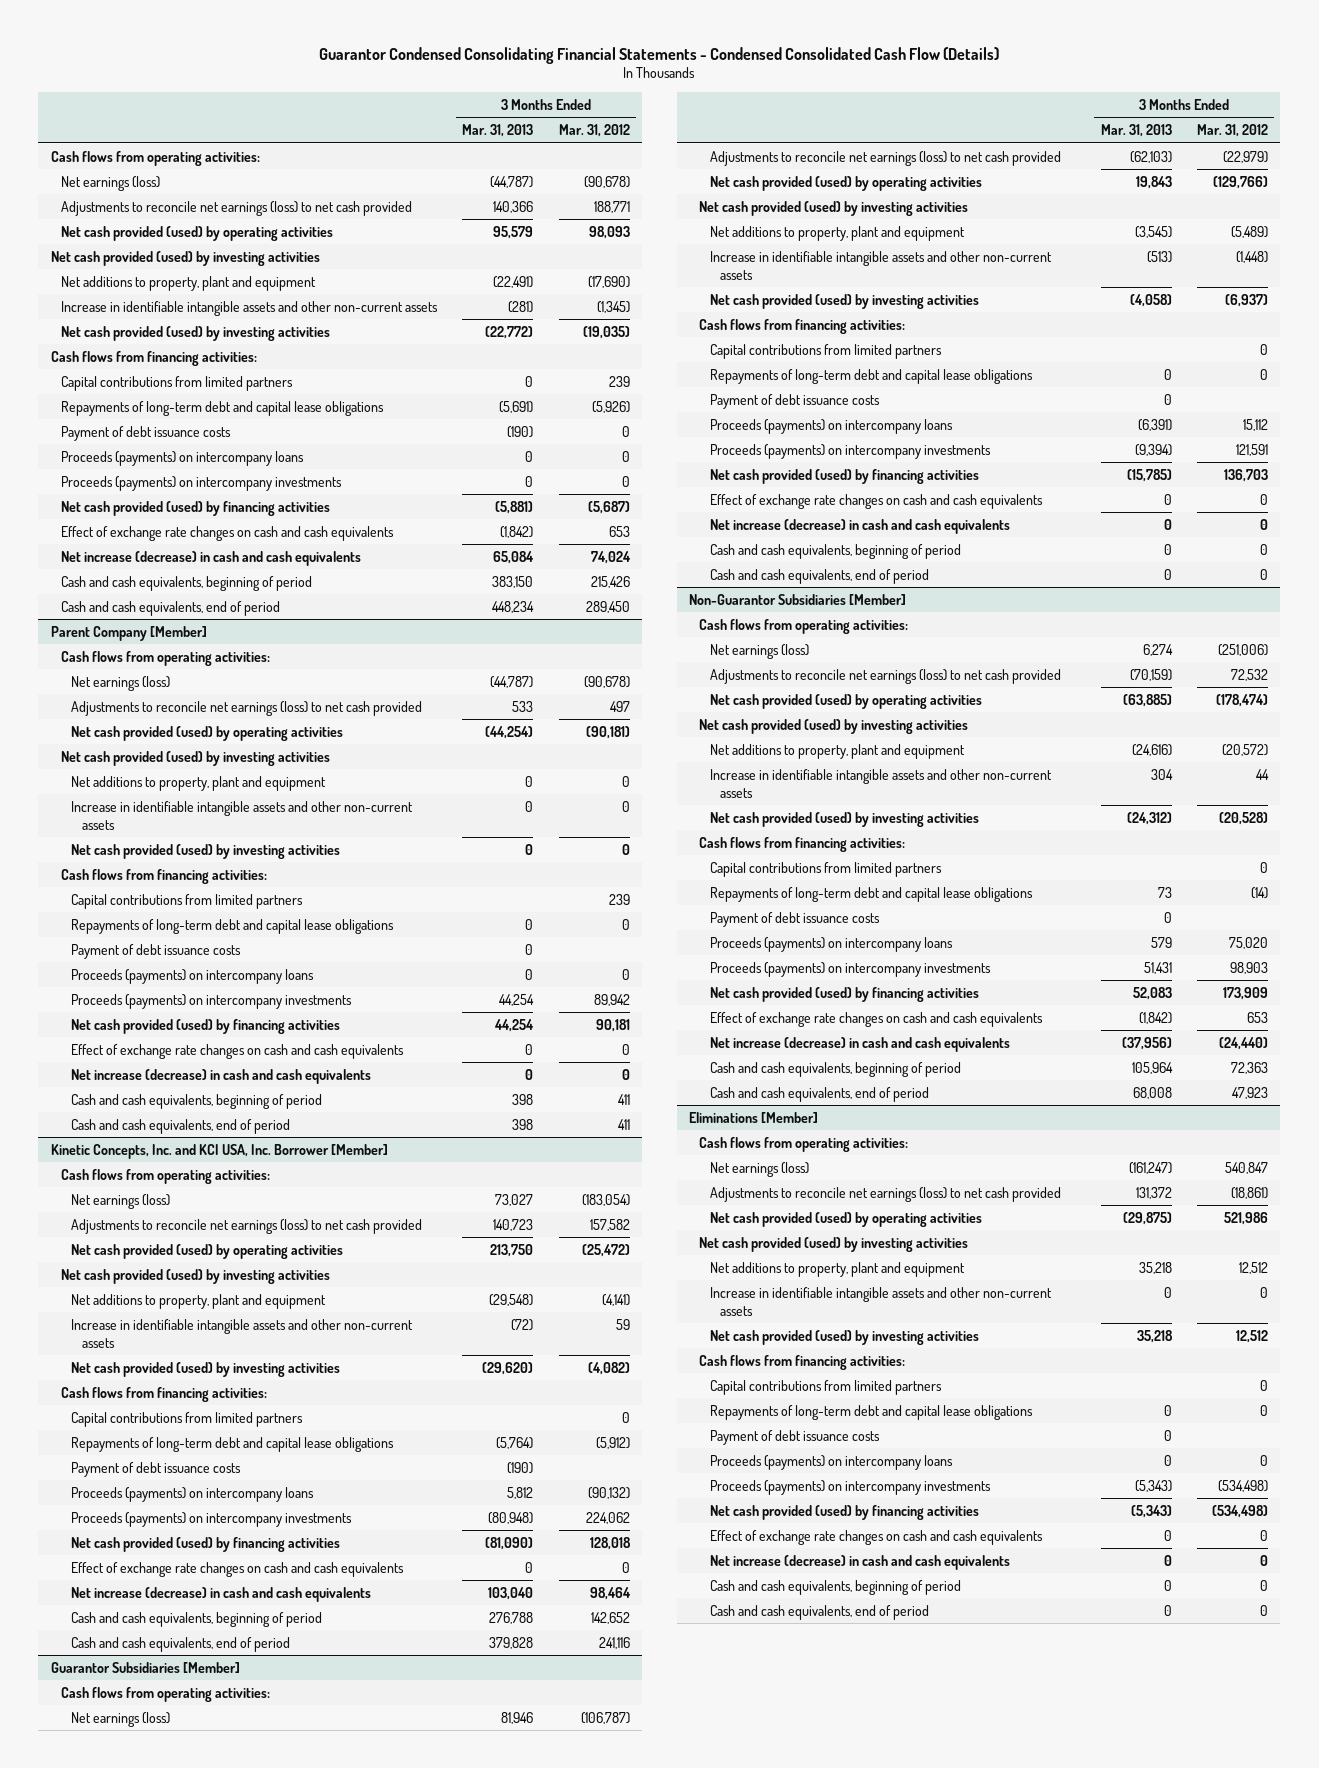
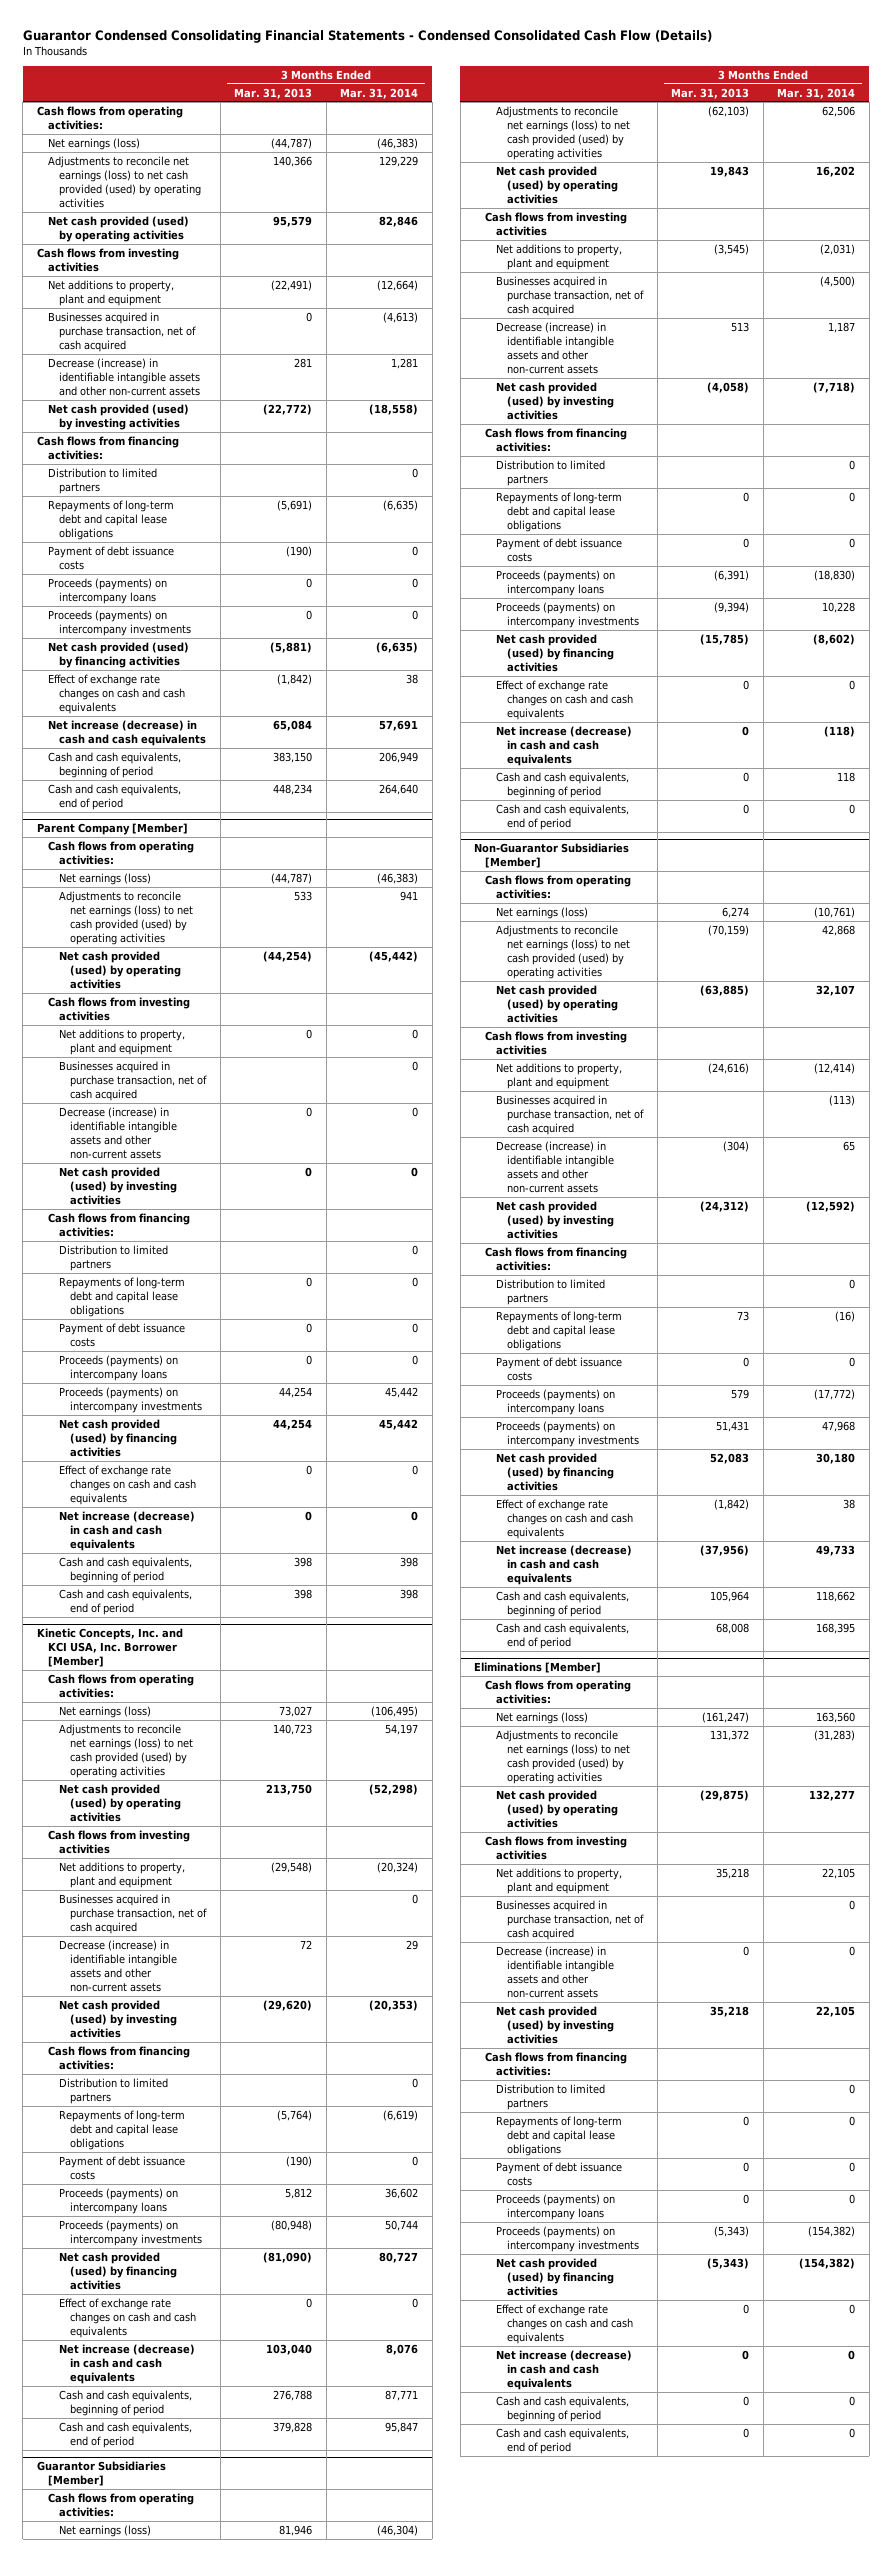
[558,124,630,138] Mar. 31, 2012 -> none
none -> [340,87,419,99] Mar. 31, 2014
[61,200,413,216] Adjustments to reconcile net earnings (loss) to net cash provided -> [48,155,202,208] Adjustments to reconcile net earnings (loss) to net cash provided (used) by operating activities
[50,250,320,266] Net cash provided (used) by investing activities -> [36,247,179,272] Cash flows from investing activities
none -> [48,311,197,352] Businesses acquired in purchase transaction, net of cash acquired
[61,300,439,316] Increase in identifiable intangible assets and other non-current assets -> [48,357,201,396] Decrease (increase) in identifiable intangible assets and other non-current assets
[508,300,534,313] (281) -> [294,357,313,368] 281
[61,375,294,391] Capital contributions from limited partners -> none
none -> [48,467,158,494] Distribution to limited partners
[71,700,423,716] Adjustments to reconcile net earnings (loss) to net cash provided -> [59,890,194,945] Adjustments to reconcile net earnings (loss) to net cash provided (used) by operating activities
[61,750,331,766] Net cash provided (used) by investing activities -> [48,996,191,1021] Cash flows from investing activities
none -> [59,1060,208,1101] Businesses acquired in purchase transaction, net of cash acquired
[71,800,414,830] Increase in identifiable intangible assets and other non-current assets -> [59,1106,178,1159] Decrease (increase) in identifiable intangible assets and other non-current assets
[71,893,304,909] Capital contributions from limited partners -> none
none -> [59,1244,169,1271] Distribution to limited partners
[71,1218,423,1234] Adjustments to reconcile net earnings (loss) to net cash provided -> [59,1723,194,1778] Adjustments to reconcile net earnings (loss) to net cash provided (used) by operating activities
[61,1268,331,1284] Net cash provided (used) by investing activities -> [48,1829,191,1854] Cash flows from investing activities
none -> [59,1893,208,1934] Businesses acquired in purchase transaction, net of cash acquired
[71,1318,414,1348] Increase in identifiable intangible assets and other non-current assets -> [59,1939,178,1992] Decrease (increase) in identifiable intangible assets and other non-current assets
[511,1318,534,1331] (72) -> [300,1939,313,1949] 72
[71,1411,304,1427] Capital contributions from limited partners -> none
none -> [59,2077,169,2104] Distribution to limited partners
[709,150,1061,166] Adjustments to reconcile net earnings (loss) to net cash provided -> [496,105,631,160] Adjustments to reconcile net earnings (loss) to net cash provided (used) by operating activities
[699,200,969,216] Net cash provided (used) by investing activities -> [485,211,628,236] Cash flows from investing activities
none -> [496,275,645,316] Businesses acquired in purchase transaction, net of cash acquired
[709,250,1052,280] Increase in identifiable intangible assets and other non-current assets -> [496,321,615,374] Decrease (increase) in identifiable intangible assets and other non-current assets
[1146,250,1172,263] (513) -> [731,321,750,332] 513
[709,343,942,359] Capital contributions from limited partners -> none
none -> [496,459,606,486] Distribution to limited partners
[709,668,1061,684] Adjustments to reconcile net earnings (loss) to net cash provided -> [496,924,631,979] Adjustments to reconcile net earnings (loss) to net cash provided (used) by operating activities
[699,718,969,734] Net cash provided (used) by investing activities -> [485,1030,628,1055] Cash flows from investing activities
none -> [496,1094,645,1135] Businesses acquired in purchase transaction, net of cash acquired
[709,768,1052,798] Increase in identifiable intangible assets and other non-current assets -> [496,1140,615,1193] Decrease (increase) in identifiable intangible assets and other non-current assets
[1150,768,1173,780] 304 -> [723,1140,750,1152] (304)
[709,861,942,877] Capital contributions from limited partners -> none
none -> [496,1278,606,1305] Distribution to limited partners
[709,1186,1061,1202] Adjustments to reconcile net earnings (loss) to net cash provided -> [496,1729,631,1784] Adjustments to reconcile net earnings (loss) to net cash provided (used) by operating activities
[699,1236,969,1252] Net cash provided (used) by investing activities -> [485,1835,628,1860] Cash flows from investing activities
none -> [496,1899,645,1940] Businesses acquired in purchase transaction, net of cash acquired
[709,1286,1052,1316] Increase in identifiable intangible assets and other non-current assets -> [496,1945,615,1998] Decrease (increase) in identifiable intangible assets and other non-current assets
[709,1379,942,1395] Capital contributions from limited partners -> none
none -> [496,2083,606,2110] Distribution to limited partners

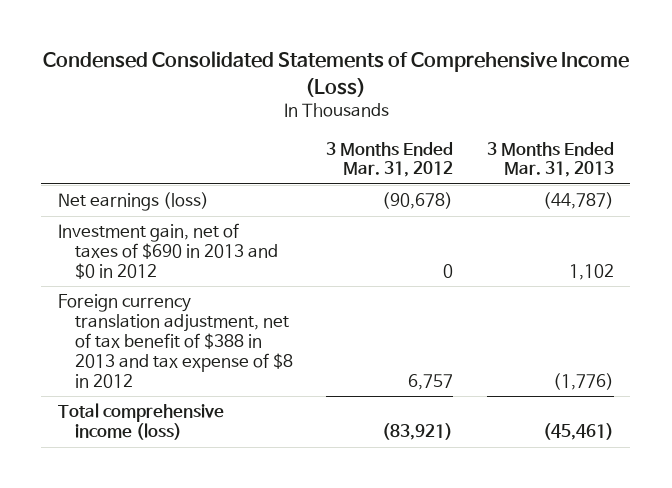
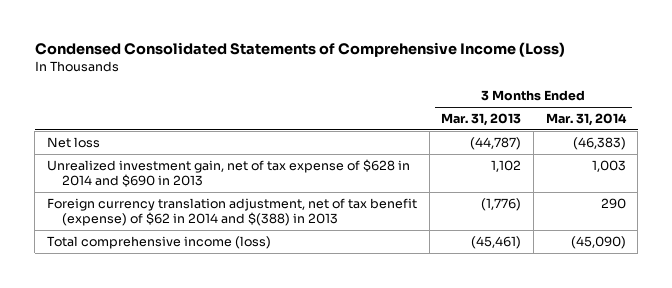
[326,141,454,178] 3 Months Ended Mar. 31, 2012 -> none
none -> [545,113,627,127] Mar. 31, 2014
[58,192,210,212] Net earnings (loss) -> [46,137,100,149] Net loss
[58,223,278,280] Investment gain, net of taxes of $690 in 2013 and $0 in 2012 -> [46,159,410,188] Unrealized investment gain, net of tax expense of $628 in 2014 and $690 in 2013
[58,294,293,388] Foreign currency translation adjustment, net of tax benefit of $388 in 2013 and tax expense of $8 in 2012 -> [46,198,417,227] Foreign currency translation adjustment, net of tax benefit (expense) of $62 in 2014 and $(388) in 2013

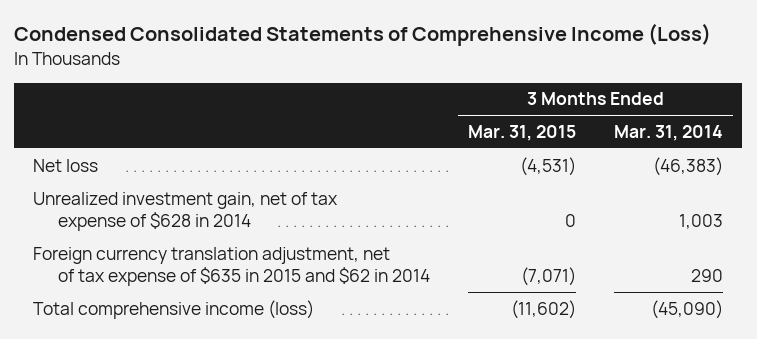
[441,113,522,127] Mar. 31, 2013 -> none
none -> [467,124,576,141] Mar. 31, 2015
[46,159,410,188] Unrealized investment gain, net of tax expense of $628 in 2014 and $690 in 2013 -> [33,191,339,231] Unrealized investment gain, net of tax expense of $628 in 2014
[46,198,417,227] Foreign currency translation adjustment, net of tax benefit (expense) of $62 in 2014 and $(388) in 2013 -> [33,246,430,286] Foreign currency translation adjustment, net of tax expense of $635 in 2015 and $62 in 2014

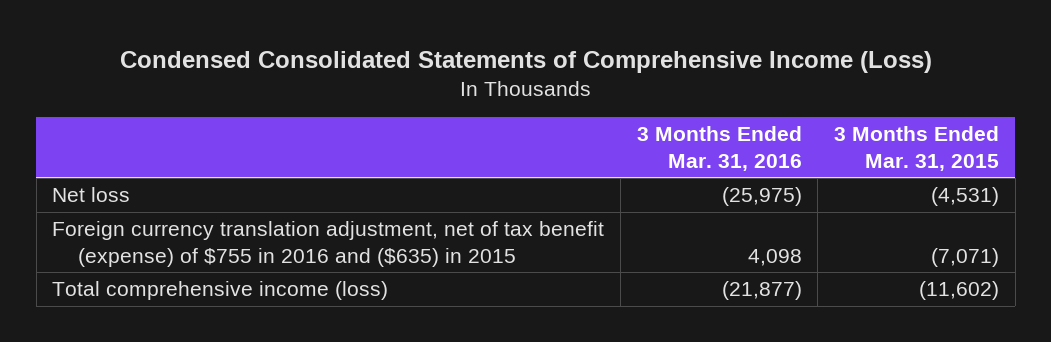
[614,124,724,141] Mar. 31, 2014 -> none
none -> [636,126,802,171] 3 Months Ended Mar. 31, 2016
[33,191,339,231] Unrealized investment gain, net of tax expense of $628 in 2014 -> none
[33,246,430,286] Foreign currency translation adjustment, net of tax expense of $635 in 2015 and $62 in 2014 -> [52,221,605,267] Foreign currency translation adjustment, net of tax benefit (expense) of $755 in 2016 and ($635) in 2015

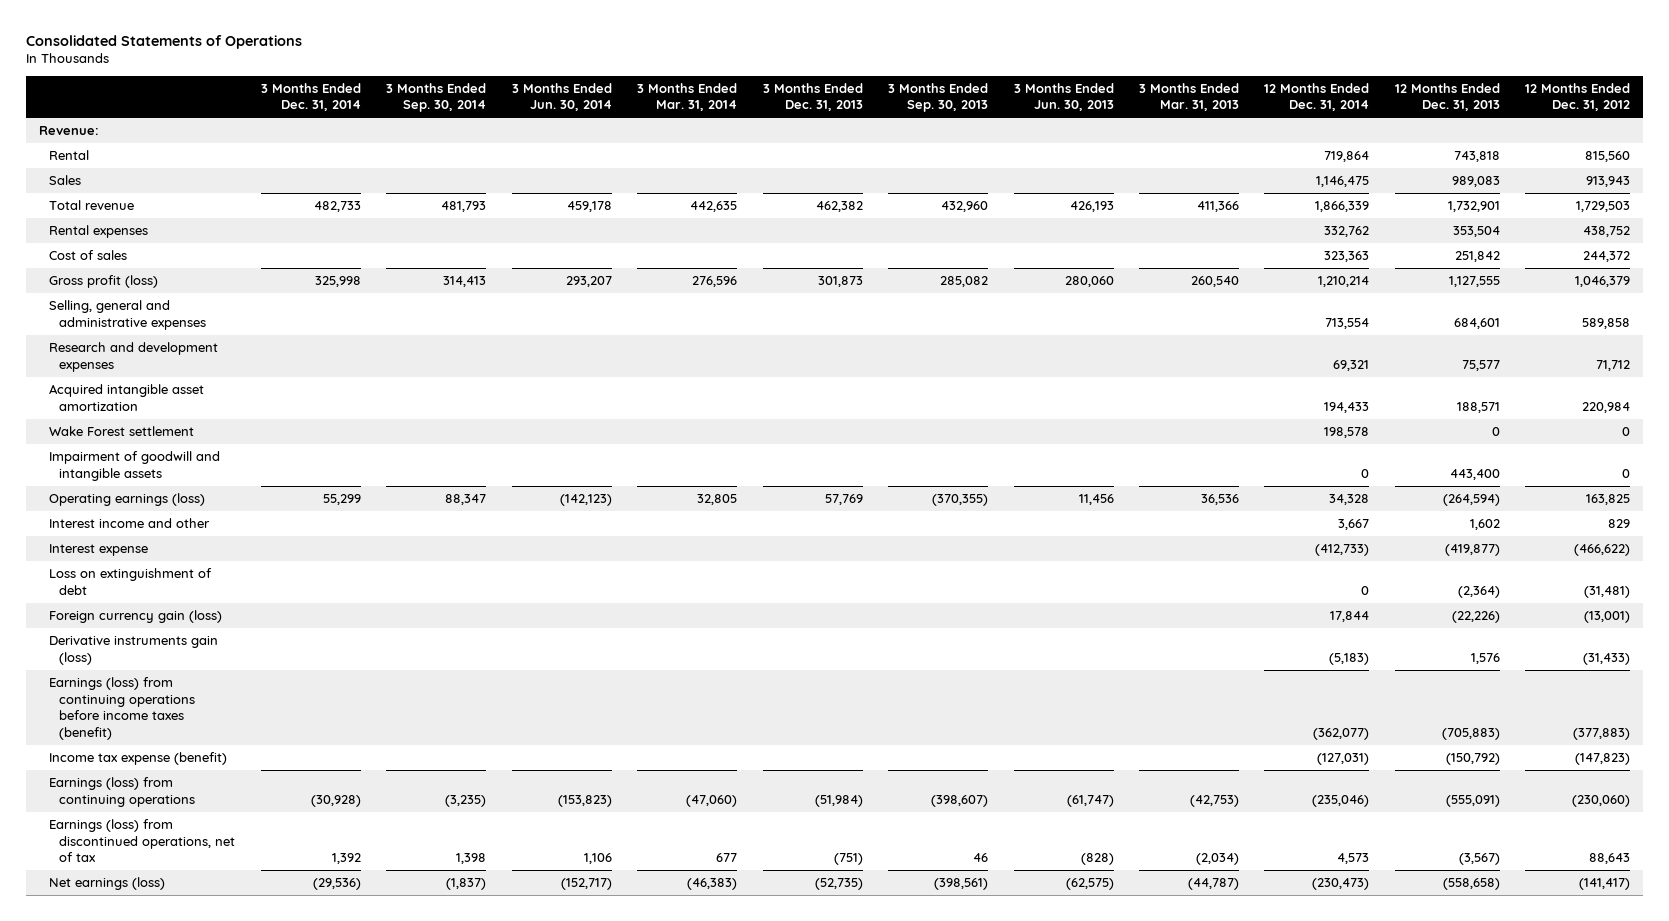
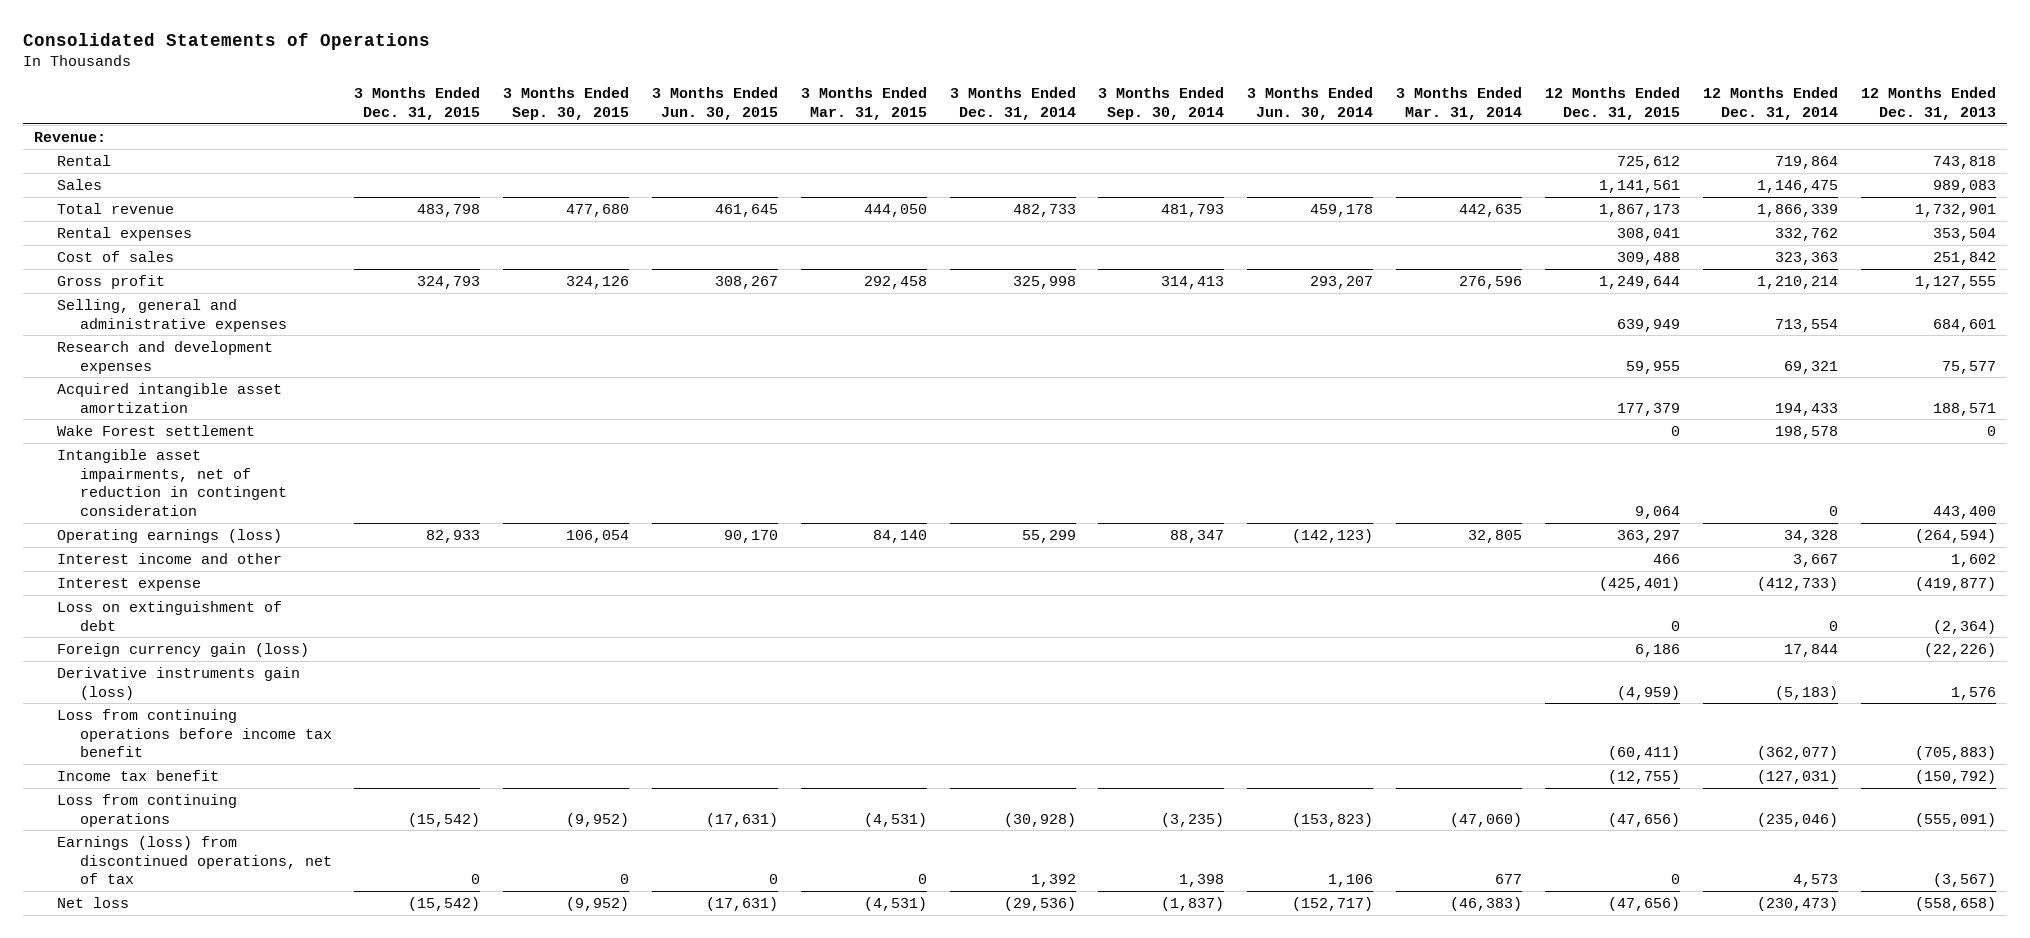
[762,82,863,112] 3 Months Ended Dec. 31, 2013 -> none
[888,82,989,113] 3 Months Ended Sep. 30, 2013 -> none
[1013,82,1114,112] 3 Months Ended Jun. 30, 2013 -> none
[1139,82,1240,112] 3 Months Ended Mar. 31, 2013 -> none
[1525,82,1631,112] 12 Months Ended Dec. 31, 2012 -> none
none -> [354,87,481,120] 3 Months Ended Dec. 31, 2015
none -> [503,87,630,120] 3 Months Ended Sep. 30, 2015
none -> [652,87,779,120] 3 Months Ended Jun. 30, 2015
none -> [800,87,927,120] 3 Months Ended Mar. 31, 2015
none -> [1544,87,1680,120] 12 Months Ended Dec. 31, 2015
[48,275,158,289] Gross profit (loss) -> [56,274,165,289] Gross profit
[48,451,220,481] Impairment of goodwill and intangible assets -> [56,448,287,516] Intangible asset impairments, net of reduction in contingent consideration
[48,677,196,740] Earnings (loss) from continuing operations before income taxes (benefit) -> [56,708,332,758] Loss from continuing operations before income tax benefit
[48,752,227,766] Income tax expense (benefit) -> [56,769,219,781] Income tax benefit
[48,777,196,807] Earnings (loss) from continuing operations -> [56,793,237,827] Loss from continuing operations
[48,877,165,891] Net earnings (loss) -> [56,896,129,908] Net loss

